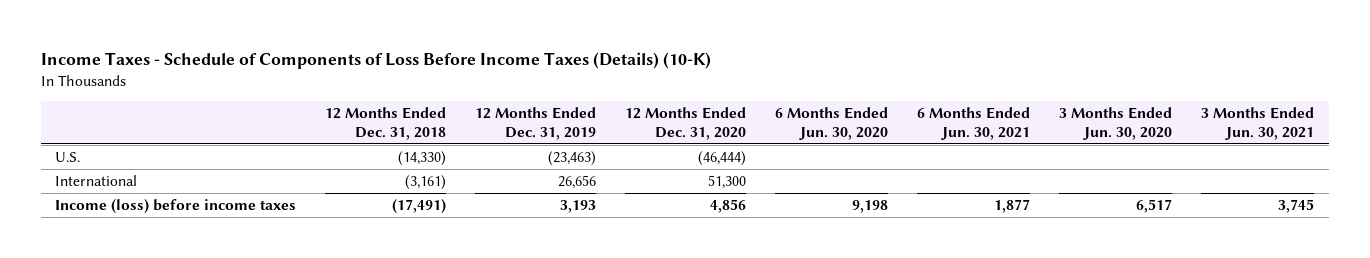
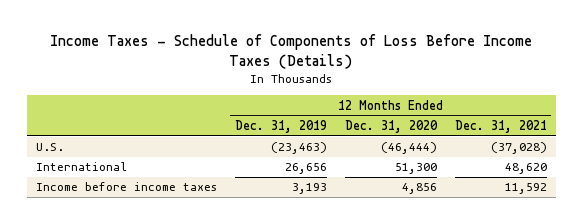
[40,51,711,69] Income Taxes - Schedule of Components of Loss Before Income Taxes (Details) (10-K) -> [50,34,533,69] Income Taxes - Schedule of Components of Loss Before Income Taxes (Details)
[325,106,447,140] 12 Months Ended Dec. 31, 2018 -> none
[775,106,889,140] 6 Months Ended Jun. 30, 2020 -> none
[917,106,1031,140] 6 Months Ended Jun. 30, 2021 -> none
[1059,106,1173,140] 3 Months Ended Jun. 30, 2020 -> none
[1201,106,1315,140] 3 Months Ended Jun. 30, 2021 -> none
none -> [454,119,547,133] Dec. 31, 2021
[55,198,297,214] Income (loss) before income taxes -> [35,182,217,192] Income before income taxes

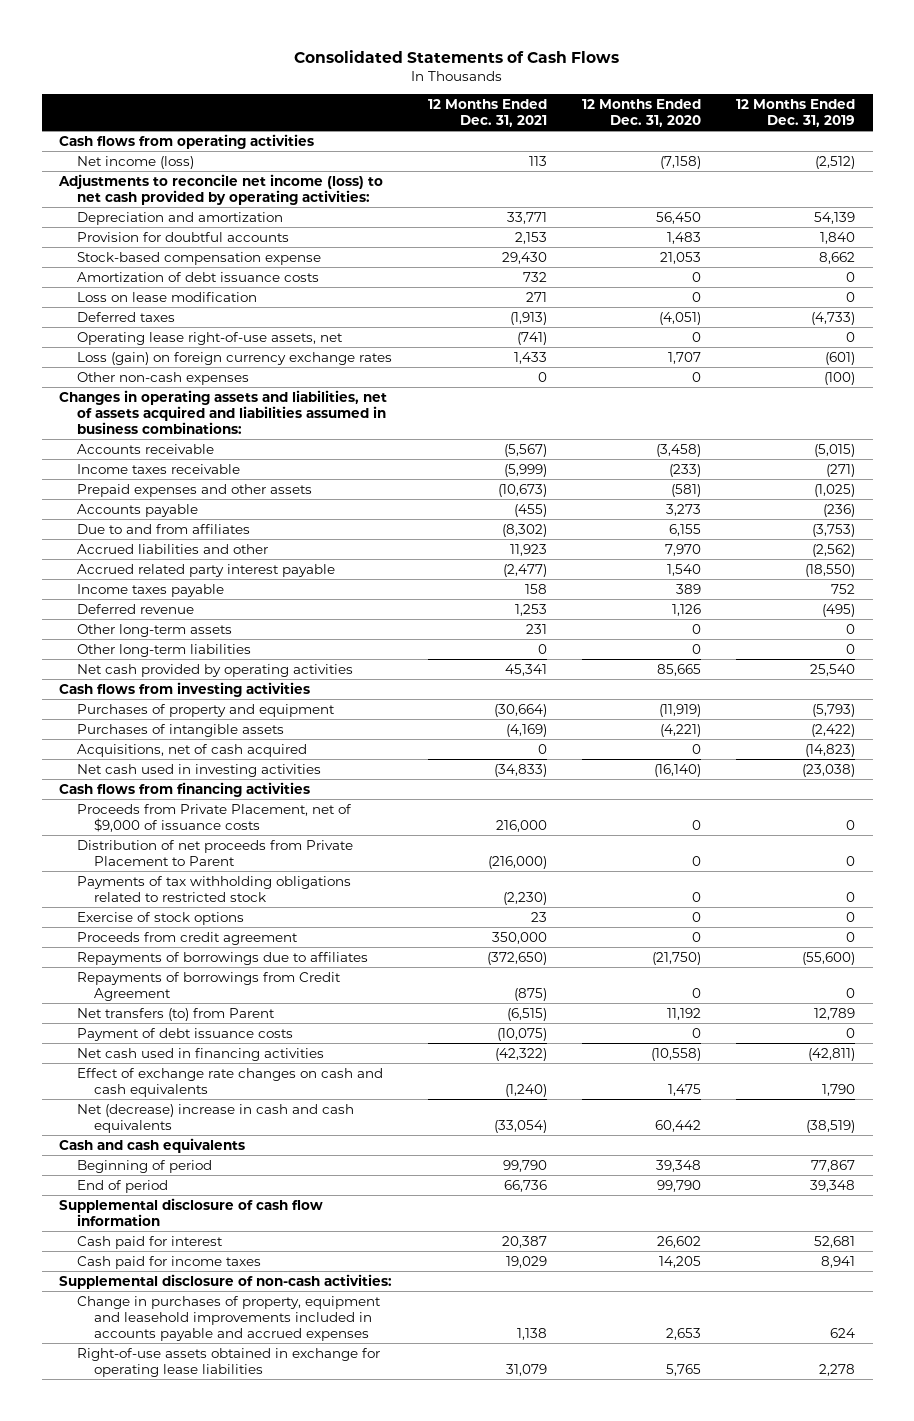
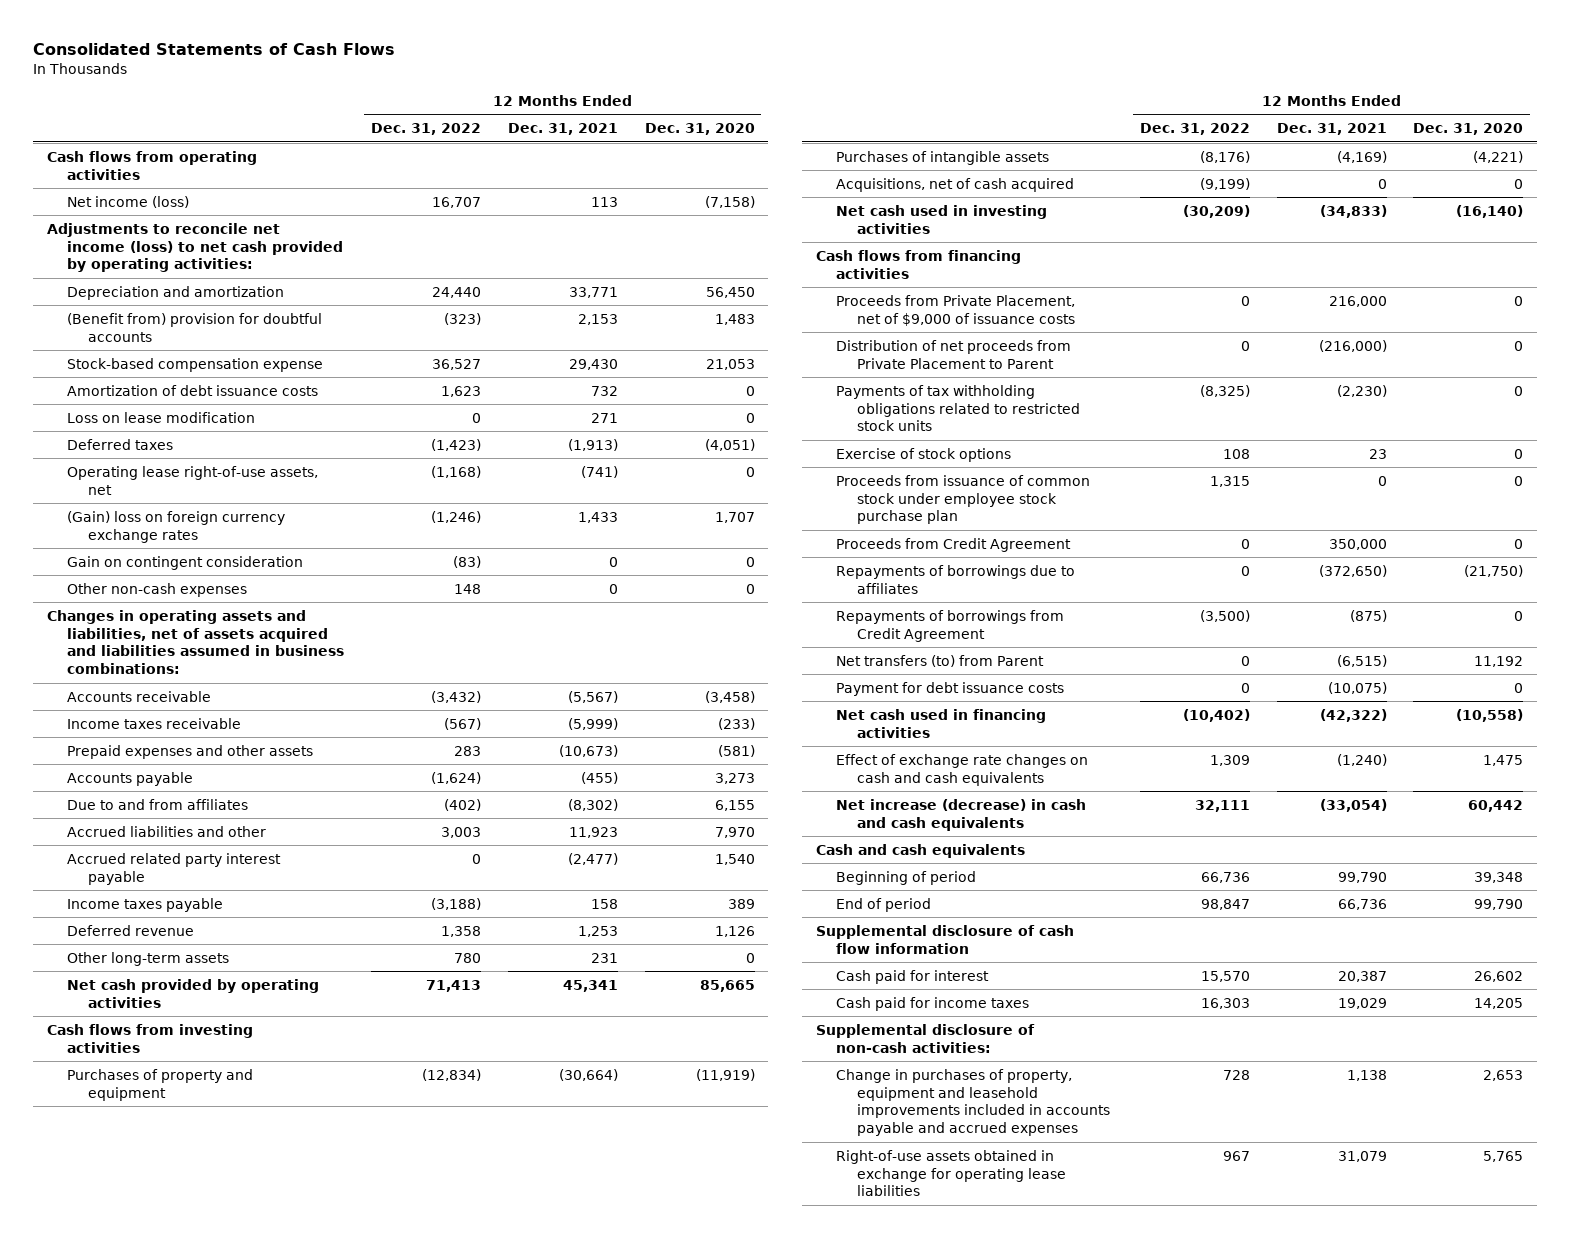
[736,98,856,128] 12 Months Ended Dec. 31, 2019 -> none
none -> [371,123,482,136] Dec. 31, 2022
[76,231,289,242] Provision for doubtful accounts -> [67,312,323,342] (Benefit from) provision for doubtful accounts
[76,351,392,365] Loss (gain) on foreign currency exchange rates -> [67,510,286,543] (Gain) loss on foreign currency exchange rates
none -> [67,555,304,570] Gain on contingent consideration
[76,643,251,657] Other long-term liabilities -> none
[76,875,351,902] Payments of tax withholding obligations related to restricted stock -> [836,384,1081,432] Payments of tax withholding obligations related to restricted stock units
none -> [836,474,1091,525] Proceeds from issuance of common stock under employee stock purchase plan
[76,931,298,945] Proceeds from credit agreement -> [836,537,1072,552] Proceeds from Credit Agreement
[76,1027,293,1041] Payment of debt issuance costs -> [836,681,1065,696] Payment for debt issuance costs
[76,1103,354,1133] Net (decrease) increase in cash and cash equivalents -> [836,798,1087,831] Net increase (decrease) in cash and cash equivalents

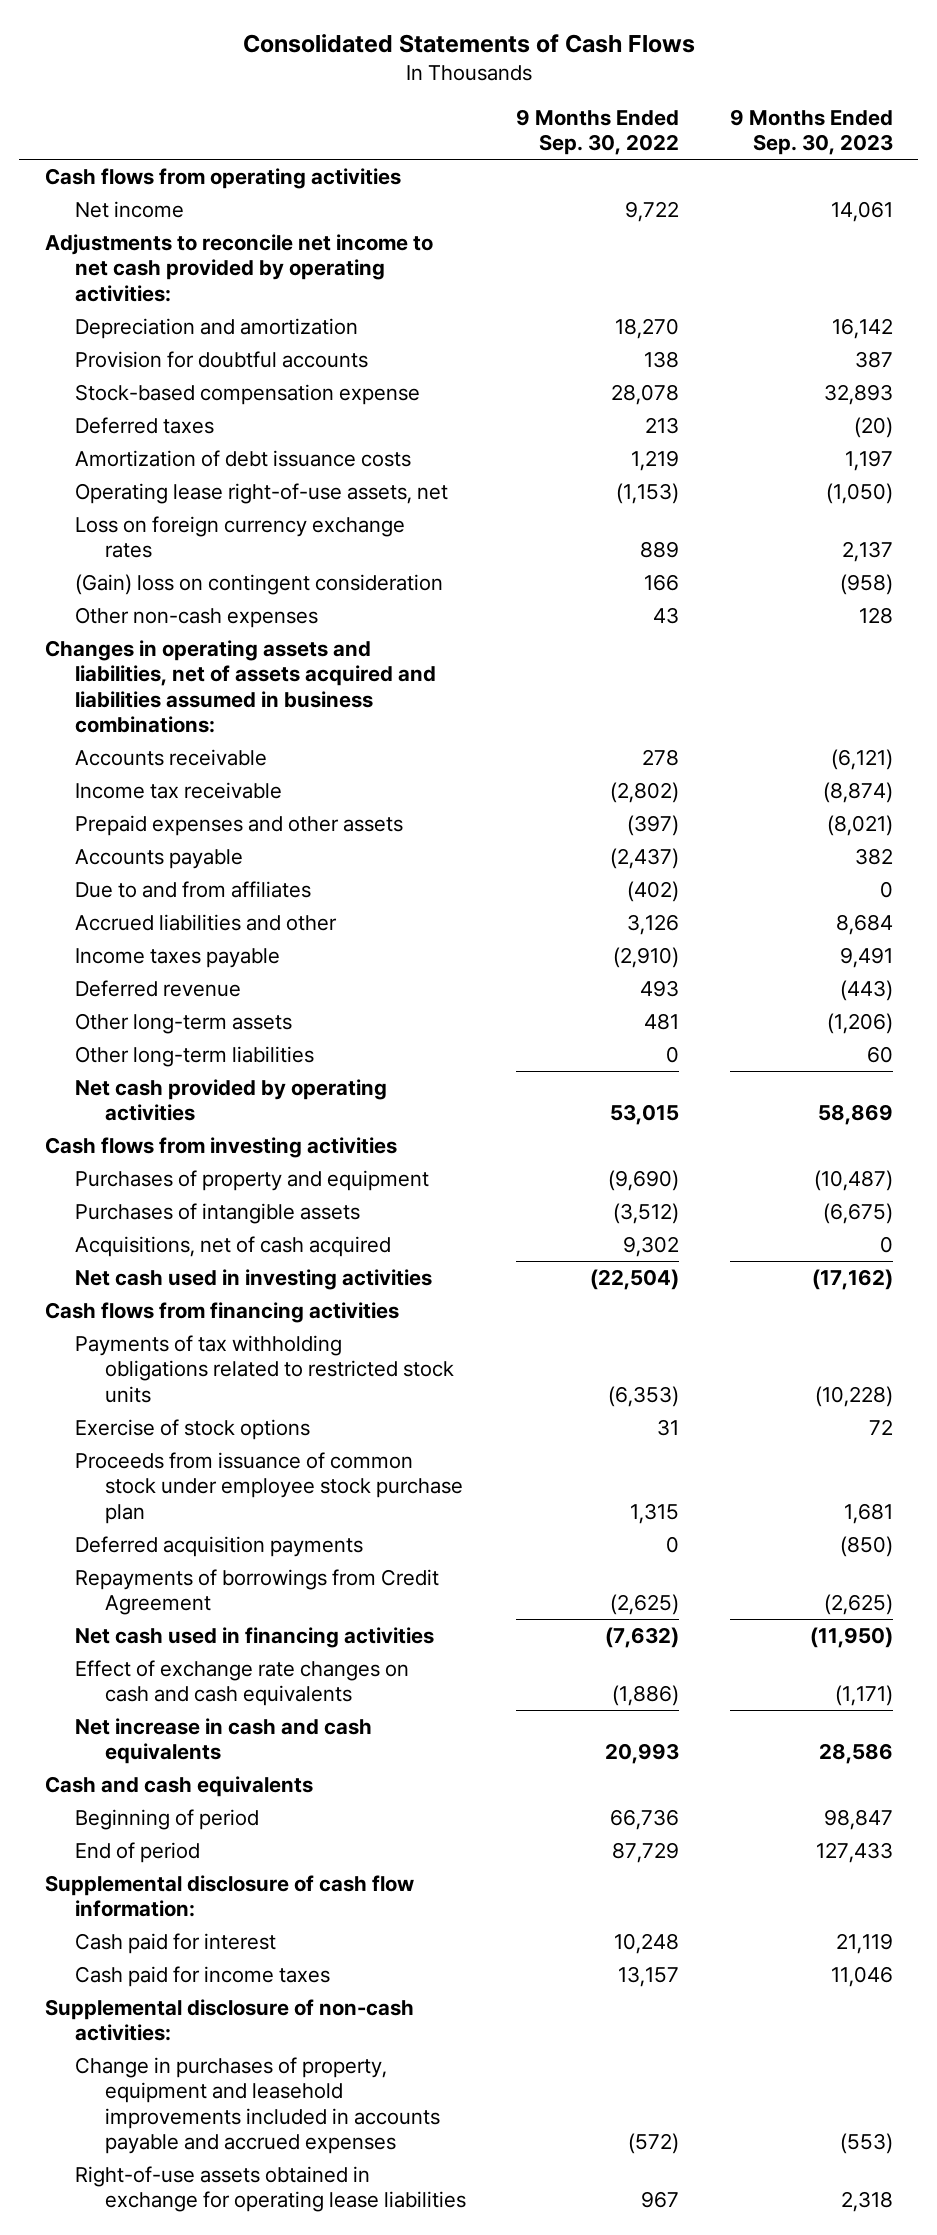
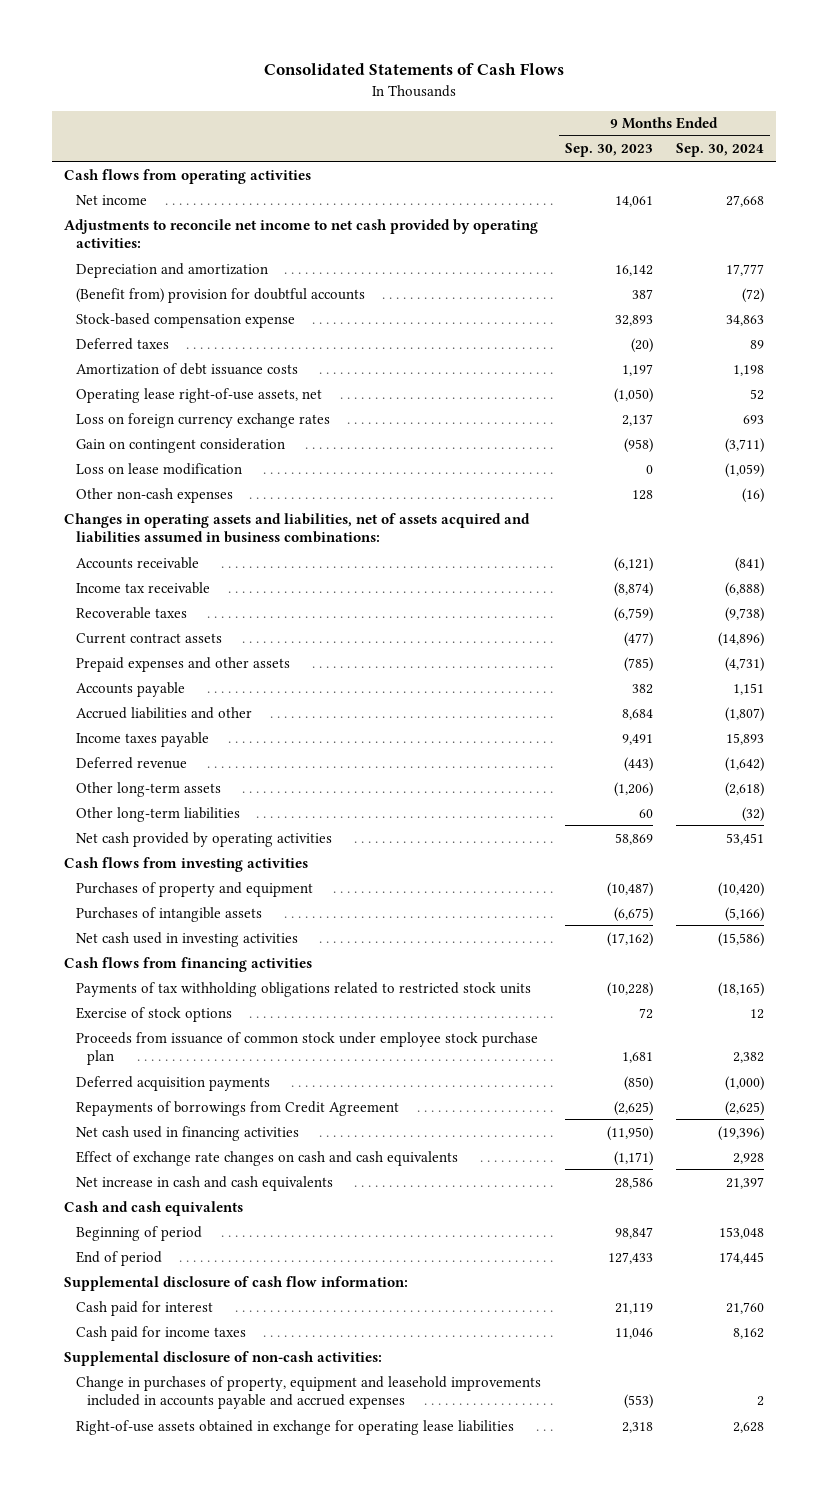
[516,108,680,156] 9 Months Ended Sep. 30, 2022 -> none
none -> [676,143,765,158] Sep. 30, 2024
[74,350,368,368] Provision for doubtful accounts -> [75,287,365,303] (Benefit from) provision for doubtful accounts
[74,573,443,595] (Gain) loss on contingent consideration -> [75,437,285,453] Gain on contingent consideration
none -> [75,462,242,475] Loss on lease modification
none -> [75,606,187,619] Recoverable taxes
none -> [75,632,222,644] Current contract assets
[826,814,893,836] (8,021) -> [623,656,653,672] (785)
[74,880,311,898] Due to and from affiliates -> none
[74,1235,391,1257] Acquisitions, net of cash acquired -> none

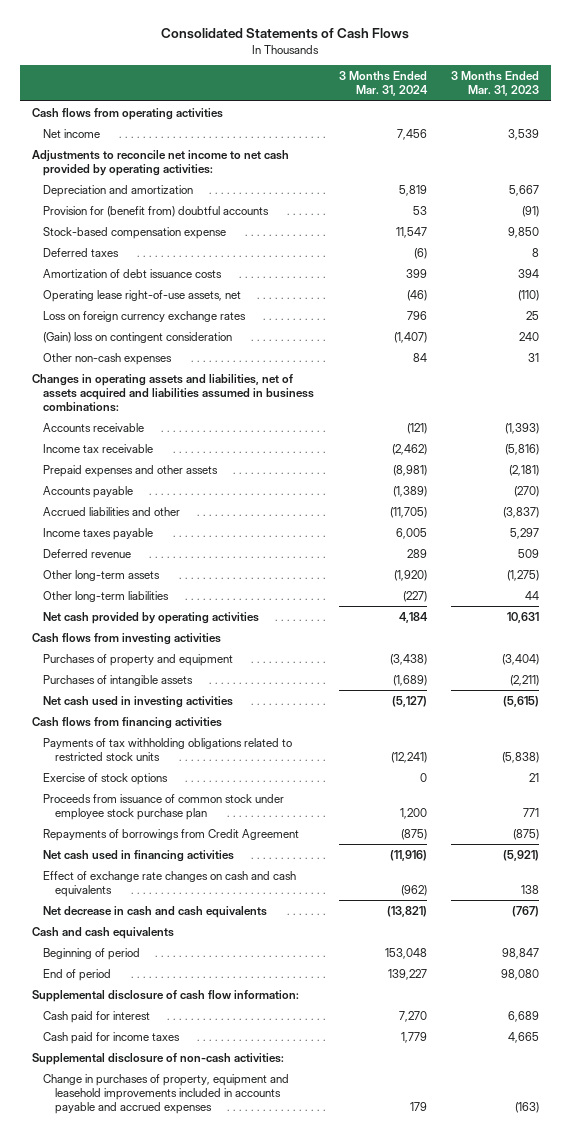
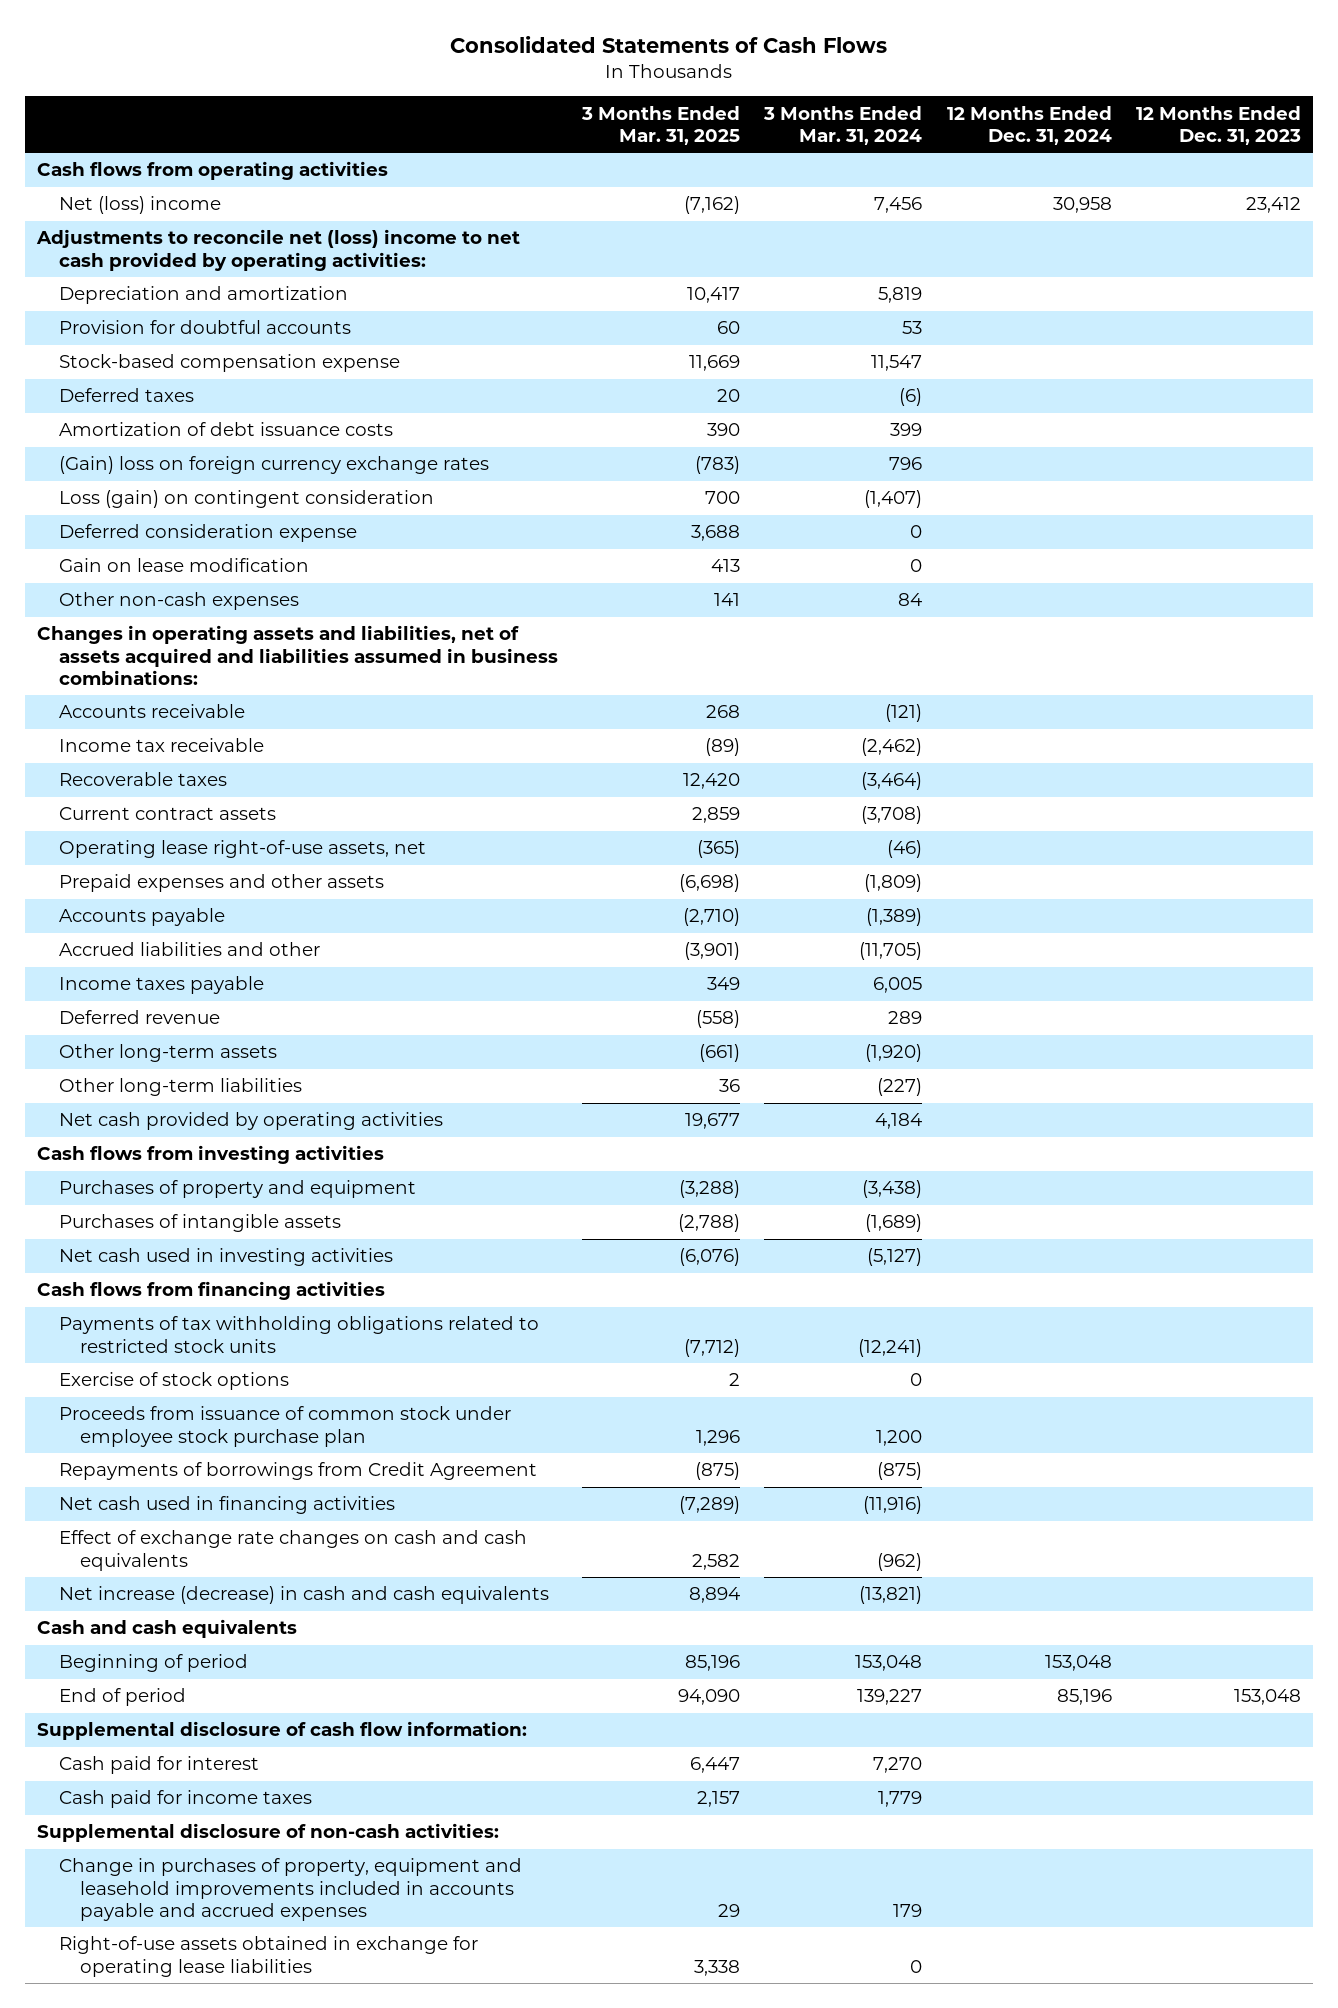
[450,71,539,97] 3 Months Ended Mar. 31, 2023 -> none
none -> [580,105,740,145] 3 Months Ended Mar. 31, 2025
none -> [946,105,1112,145] 12 Months Ended Dec. 31, 2024
none -> [1136,105,1302,145] 12 Months Ended Dec. 31, 2023
[43,128,101,138] Net income -> [58,196,221,215] Net (loss) income
[32,149,290,176] Adjustments to reconcile net income to net cash provided by operating activities: -> [35,229,520,271] Adjustments to reconcile net (loss) income to net cash provided by operating activities:
[43,205,270,217] Provision for (benefit from) doubtful accounts -> [58,320,351,335] Provision for doubtful accounts
[43,310,247,322] Loss on foreign currency exchange rates -> [58,456,489,475] (Gain) loss on foreign currency exchange rates
[43,331,233,343] (Gain) loss on contingent consideration -> [58,490,434,509] Loss (gain) on contingent consideration
none -> [58,524,357,543] Deferred consideration expense
none -> [58,558,309,573] Gain on lease modification
none -> [58,772,227,787] Recoverable taxes
none -> [58,807,276,821] Current contract assets
[43,289,242,302] Operating lease right-of-use assets, net -> [58,840,426,859] Operating lease right-of-use assets, net
[392,464,427,476] (8,981) -> [864,874,923,893] (1,809)
[43,905,268,918] Net decrease in cash and cash equivalents -> [58,1586,549,1605] Net increase (decrease) in cash and cash equivalents
none -> [58,1936,478,1977] Right-of-use assets obtained in exchange for operating lease liabilities

